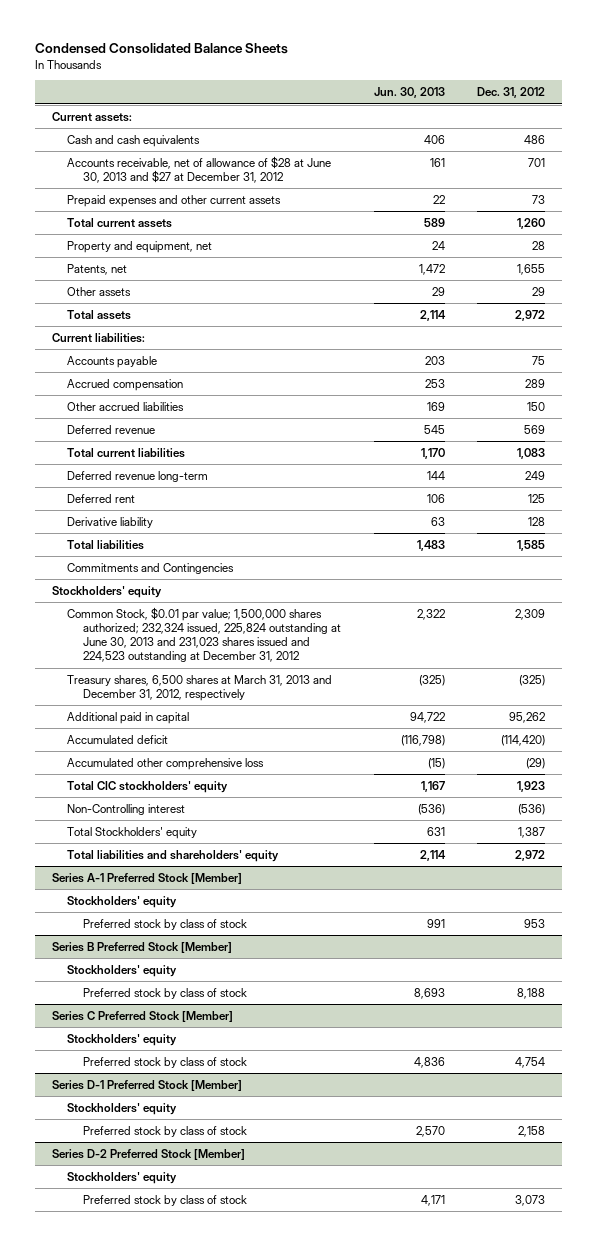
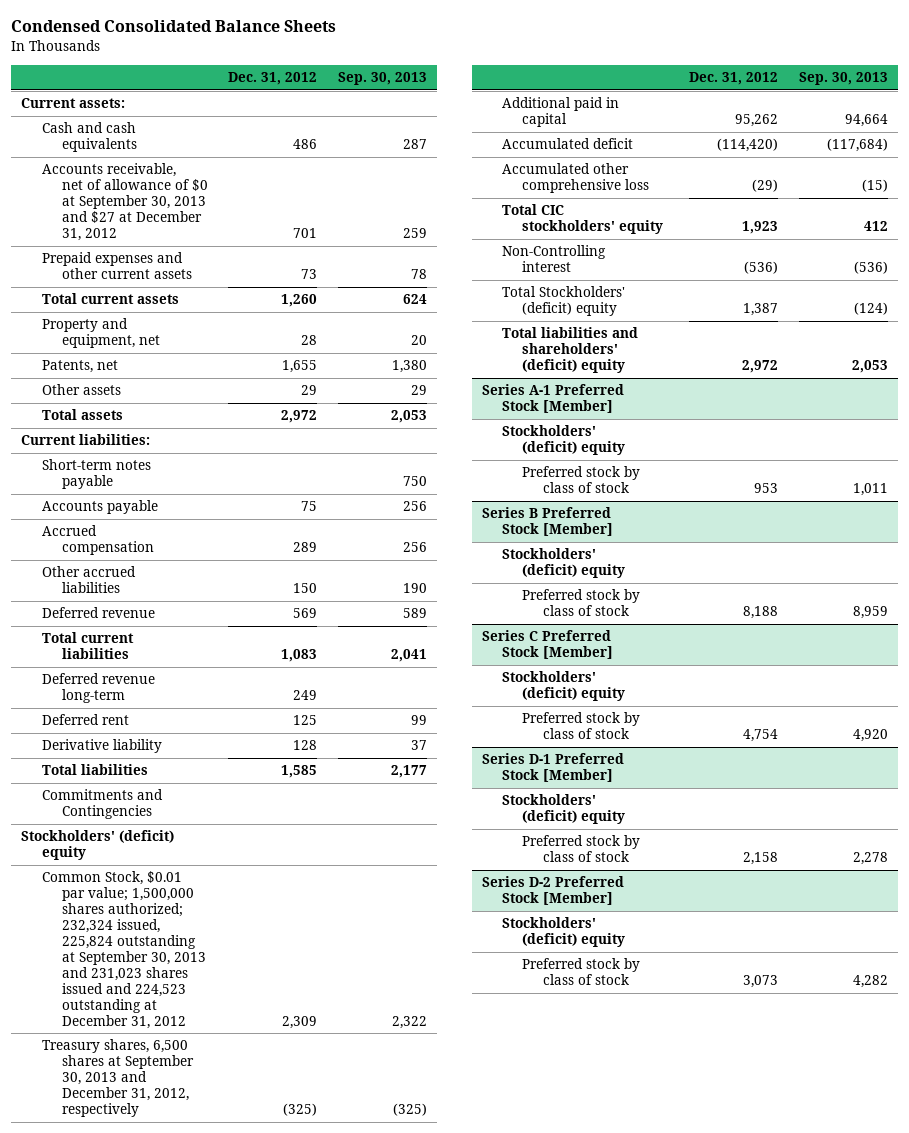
[373,87,445,99] Jun. 30, 2013 -> none
none -> [338,72,428,86] Sep. 30, 2013
[67,155,332,184] Accounts receivable, net of allowance of $28 at June 30, 2013 and $27 at December 31, 2012 -> [41,163,208,242] Accounts receivable, net of allowance of $0 at September 30, 2013 and $27 at December 31, 2012
none -> [41,459,151,490] Short-term notes payable
[51,585,162,598] Stockholders' equity -> [21,830,175,861] Stockholders' (deficit) equity
[67,606,342,663] Common Stock, $0.01 par value; 1,500,000 shares authorized; 232,324 issued, 225,824 outstanding at June 30, 2013 and 231,023 shares issued and 224,523 outstanding at December 31, 2012 -> [41,871,206,1029] Common Stock, $0.01 par value; 1,500,000 shares authorized; 232,324 issued, 225,824 outstanding at September 30, 2013 and 231,023 shares issued and 224,523 outstanding at December 31, 2012
[67,674,333,702] Treasury shares, 6,500 shares at March 31, 2013 and December 31, 2012, respectively -> [41,1039,194,1118] Treasury shares, 6,500 shares at September 30, 2013 and December 31, 2012, respectively
[67,826,198,839] Total Stockholders' equity -> [502,286,626,317] Total Stockholders' (deficit) equity
[67,849,280,862] Total liabilities and shareholders' equity -> [502,327,639,374] Total liabilities and shareholders' (deficit) equity
[67,895,178,908] Stockholders' equity -> [502,425,626,456] Stockholders' (deficit) equity
[67,964,178,977] Stockholders' equity -> [502,548,626,579] Stockholders' (deficit) equity
[67,1033,178,1046] Stockholders' equity -> [502,671,626,702] Stockholders' (deficit) equity
[67,1102,178,1115] Stockholders' equity -> [502,794,626,825] Stockholders' (deficit) equity
[67,1171,178,1184] Stockholders' equity -> [502,917,626,948] Stockholders' (deficit) equity

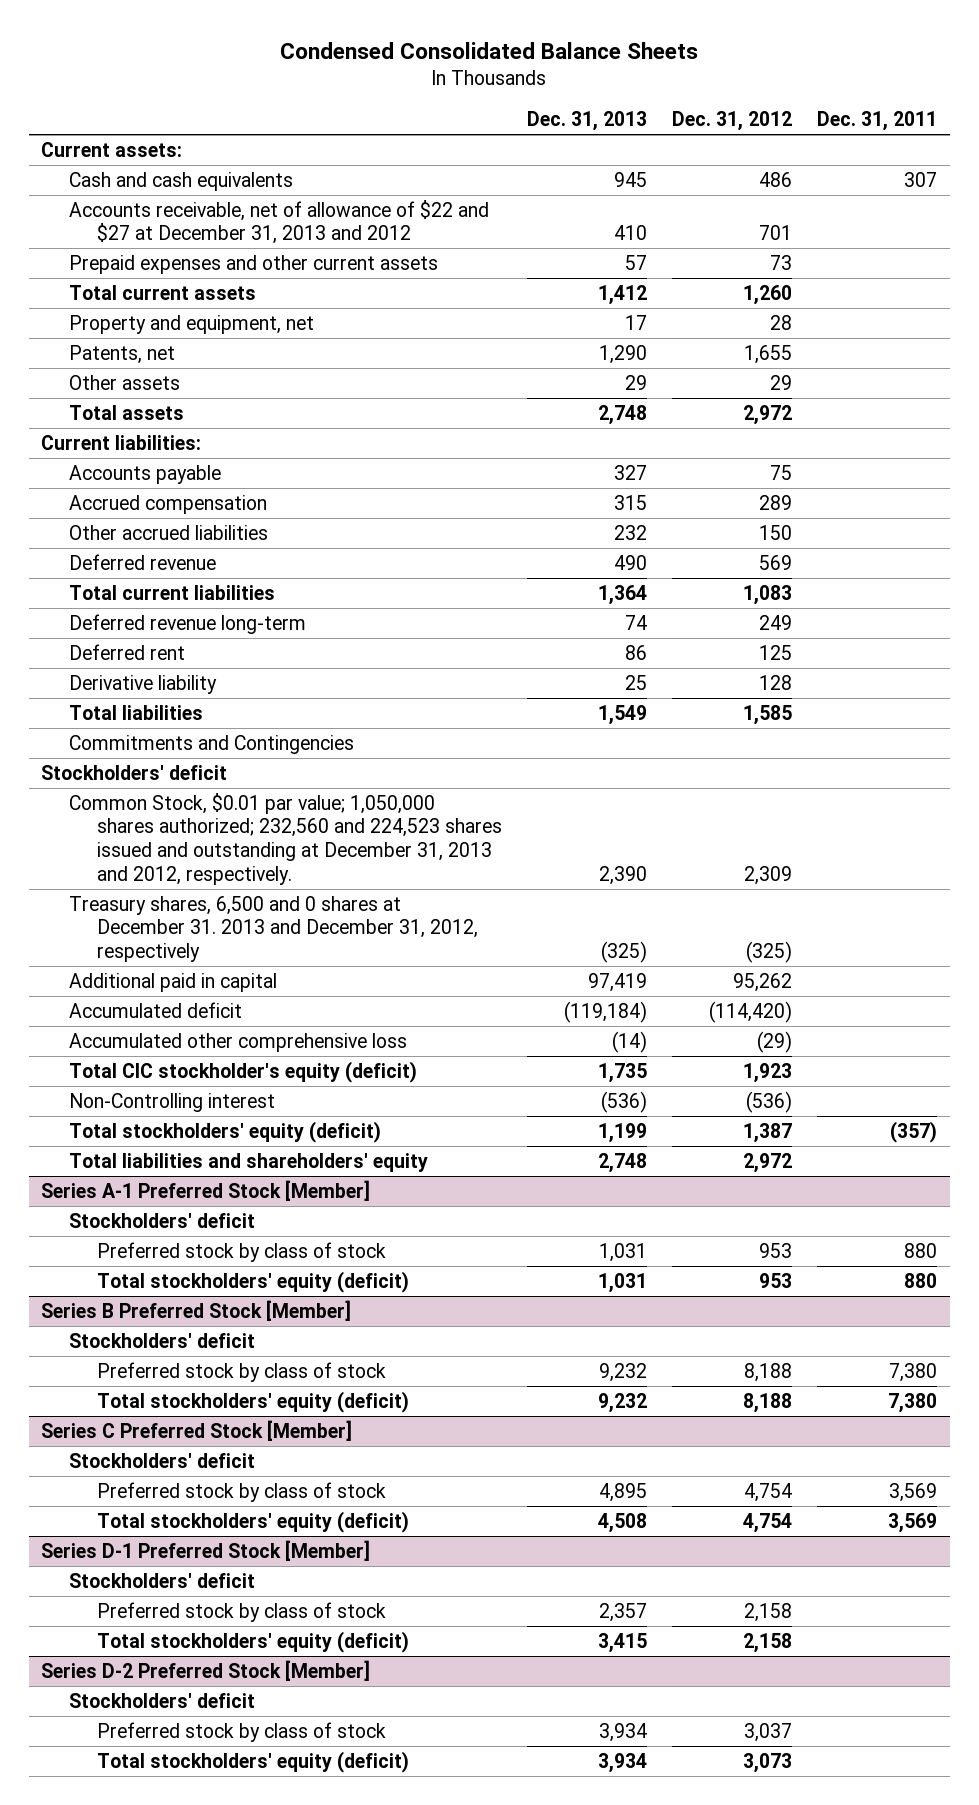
[338,72,428,86] Sep. 30, 2013 -> none
none -> [526,111,647,132] Dec. 31, 2013
none -> [817,111,938,132] Dec. 31, 2011
[41,163,208,242] Accounts receivable, net of allowance of $0 at September 30, 2013 and $27 at December 31, 2012 -> [68,199,489,245] Accounts receivable, net of allowance of $22 and $27 at December 31, 2013 and 2012
[41,459,151,490] Short-term notes payable -> none
[21,830,175,861] Stockholders' (deficit) equity -> [41,764,228,780] Stockholders' deficit
[41,871,206,1029] Common Stock, $0.01 par value; 1,500,000 shares authorized; 232,324 issued, 225,824 outstanding at September 30, 2013 and 231,023 shares issued and 224,523 outstanding at December 31, 2012 -> [68,792,502,885] Common Stock, $0.01 par value; 1,050,000 shares authorized; 232,560 and 224,523 shares issued and outstanding at December 31, 2013 and 2012, respectively.
[41,1039,194,1118] Treasury shares, 6,500 shares at September 30, 2013 and December 31, 2012, respectively -> [68,895,478,963] Treasury shares, 6,500 and 0 shares at December 31. 2013 and December 31, 2012, respectively
[502,204,664,235] Total CIC stockholders' equity -> [68,1060,417,1083] Total CIC stockholder's equity (deficit)
[502,286,626,317] Total Stockholders' (deficit) equity -> [68,1120,381,1143] Total stockholders' equity (deficit)
[502,327,639,374] Total liabilities and shareholders' (deficit) equity -> [68,1152,428,1172] Total liabilities and shareholders' equity
[502,425,626,456] Stockholders' (deficit) equity -> [68,1212,255,1228] Stockholders' deficit
none -> [96,1270,409,1293] Total stockholders' equity (deficit)
[502,548,626,579] Stockholders' (deficit) equity -> [68,1332,255,1348] Stockholders' deficit
none -> [96,1390,409,1413] Total stockholders' equity (deficit)
[502,671,626,702] Stockholders' (deficit) equity -> [68,1452,255,1468] Stockholders' deficit
none -> [96,1510,409,1533] Total stockholders' equity (deficit)
[502,794,626,825] Stockholders' (deficit) equity -> [68,1572,255,1588] Stockholders' deficit
none -> [96,1630,409,1653] Total stockholders' equity (deficit)
[502,917,626,948] Stockholders' (deficit) equity -> [68,1692,255,1708] Stockholders' deficit
[742,975,778,989] 3,073 -> [744,1722,793,1742] 3,037
none -> [96,1750,409,1773] Total stockholders' equity (deficit)

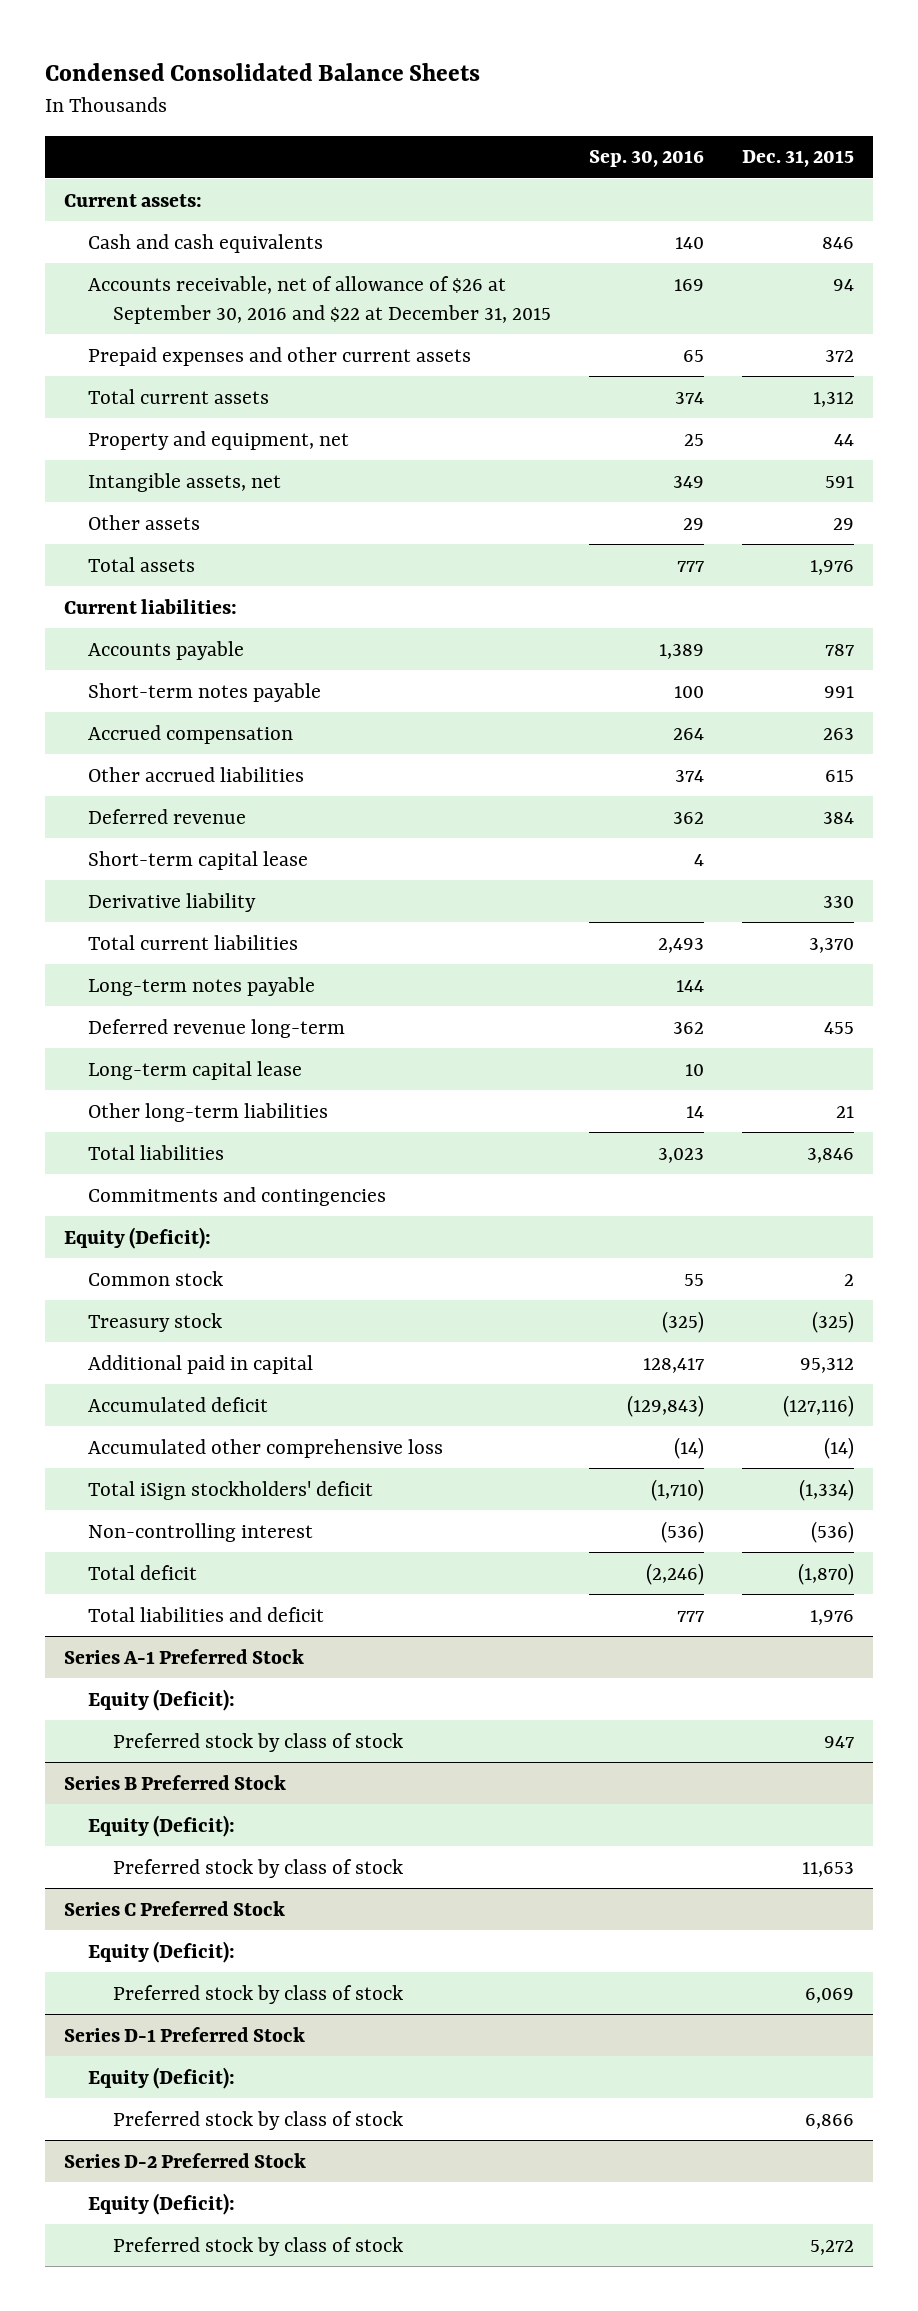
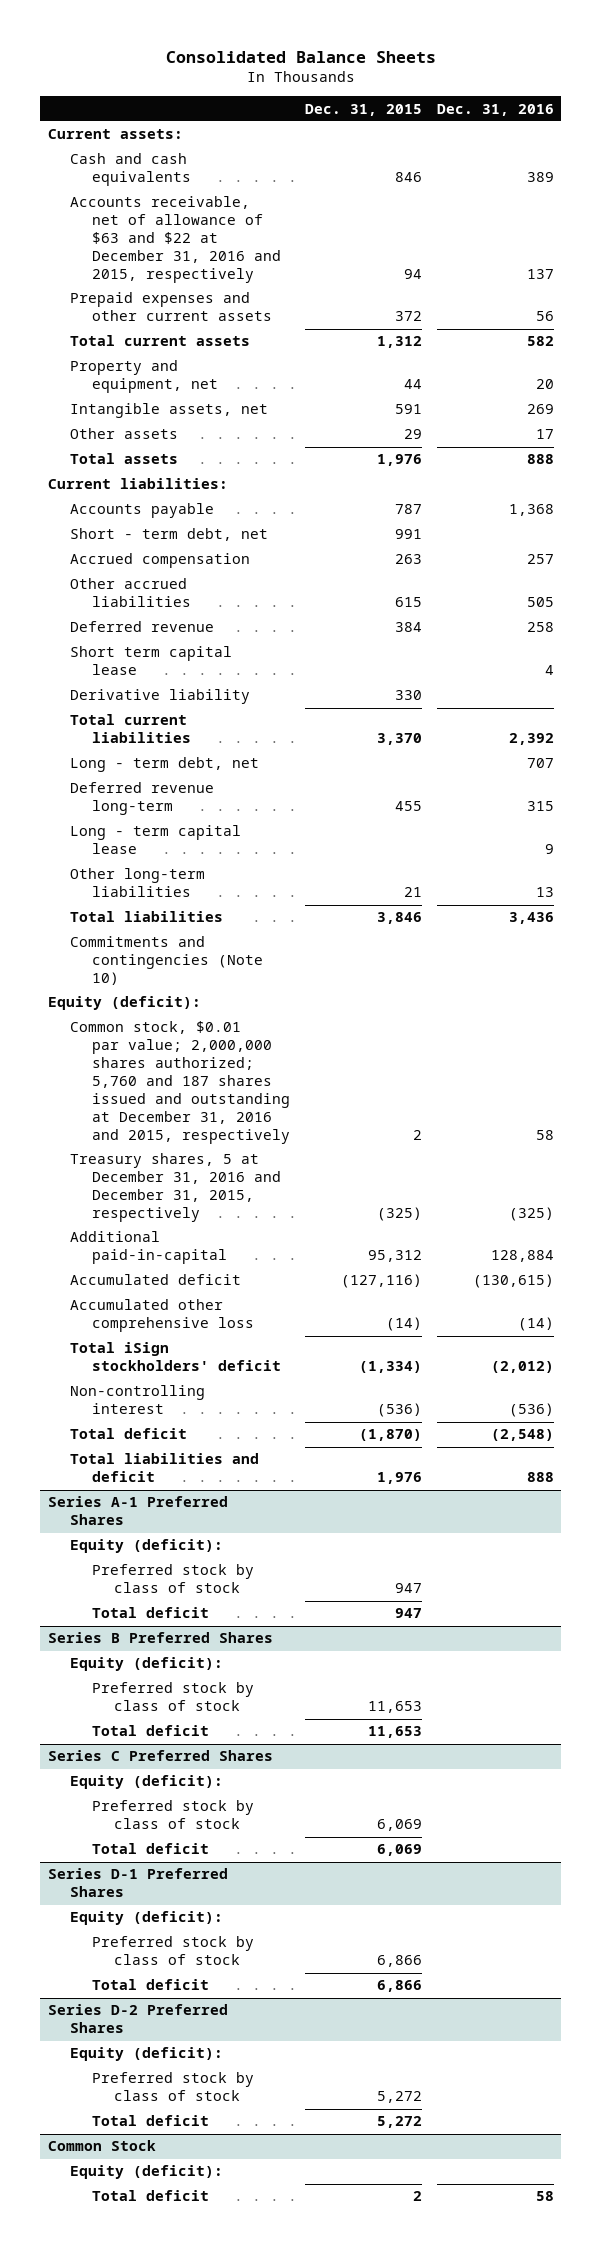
[45,63,481,82] Condensed Consolidated Balance Sheets -> [165,50,436,63] Consolidated Balance Sheets
[588,150,704,168] Sep. 30, 2016 -> none
none -> [436,103,554,116] Dec. 31, 2016
[88,275,551,324] Accounts receivable, net of allowance of $26 at September 30, 2016 and $22 at December 31, 2015 -> [69,196,282,283] Accounts receivable, net of allowance of $63 and $22 at December 31, 2016 and 2015, respectively
[88,682,322,702] Short-term notes payable -> [69,528,268,542] Short - term debt, net
[88,850,309,870] Short-term capital lease -> [69,646,232,676] Short term capital lease
[88,976,316,996] Long-term notes payable -> none
none -> [69,757,259,773] Long - term debt, net
[88,1060,303,1080] Long-term capital lease -> [69,825,241,855] Long - term capital lease
[88,1186,387,1206] Commitments and contingencies -> [69,936,264,986] Commitments and contingencies (Note 10)
[64,1226,212,1249] Equity (Deficit): -> [47,996,201,1011] Equity (deficit):
[88,1270,224,1286] Common stock -> [69,1021,291,1144] Common stock, $0.01 par value; 2,000,000 shares authorized; 5,760 and 187 shares issued and outstanding at December 31, 2016 and 2015, respectively
[88,1312,223,1332] Treasury stock -> [69,1153,282,1223] Treasury shares, 5 at December 31, 2016 and December 31, 2015, respectively
[88,1354,314,1374] Additional paid in capital -> [69,1231,228,1265] Additional paid-in-capital
[64,1648,305,1664] Series A-1 Preferred Stock -> [47,1496,228,1526] Series A-1 Preferred Shares
[88,1688,236,1711] Equity (Deficit): -> [69,1539,223,1554] Equity (deficit):
none -> [92,1607,210,1619] Total deficit
[64,1774,287,1790] Series B Preferred Stock -> [47,1632,273,1644] Series B Preferred Shares
[88,1814,236,1837] Equity (Deficit): -> [69,1657,223,1672] Equity (deficit):
none -> [92,1725,210,1737] Total deficit
[64,1900,286,1916] Series C Preferred Stock -> [47,1750,273,1762] Series C Preferred Shares
[88,1940,236,1963] Equity (Deficit): -> [69,1775,223,1790] Equity (deficit):
none -> [92,1843,210,1855] Total deficit
[64,2026,306,2042] Series D-1 Preferred Stock -> [47,1868,228,1898] Series D-1 Preferred Shares
[88,2066,236,2089] Equity (Deficit): -> [69,1911,223,1926] Equity (deficit):
none -> [92,1979,210,1991] Total deficit
[64,2152,307,2168] Series D-2 Preferred Stock -> [47,2004,228,2034] Series D-2 Preferred Shares
[88,2192,236,2215] Equity (Deficit): -> [69,2047,223,2062] Equity (deficit):
none -> [92,2115,210,2127] Total deficit
none -> [47,2140,156,2152] Common Stock
none -> [69,2165,223,2180] Equity (deficit):
none -> [92,2190,210,2202] Total deficit

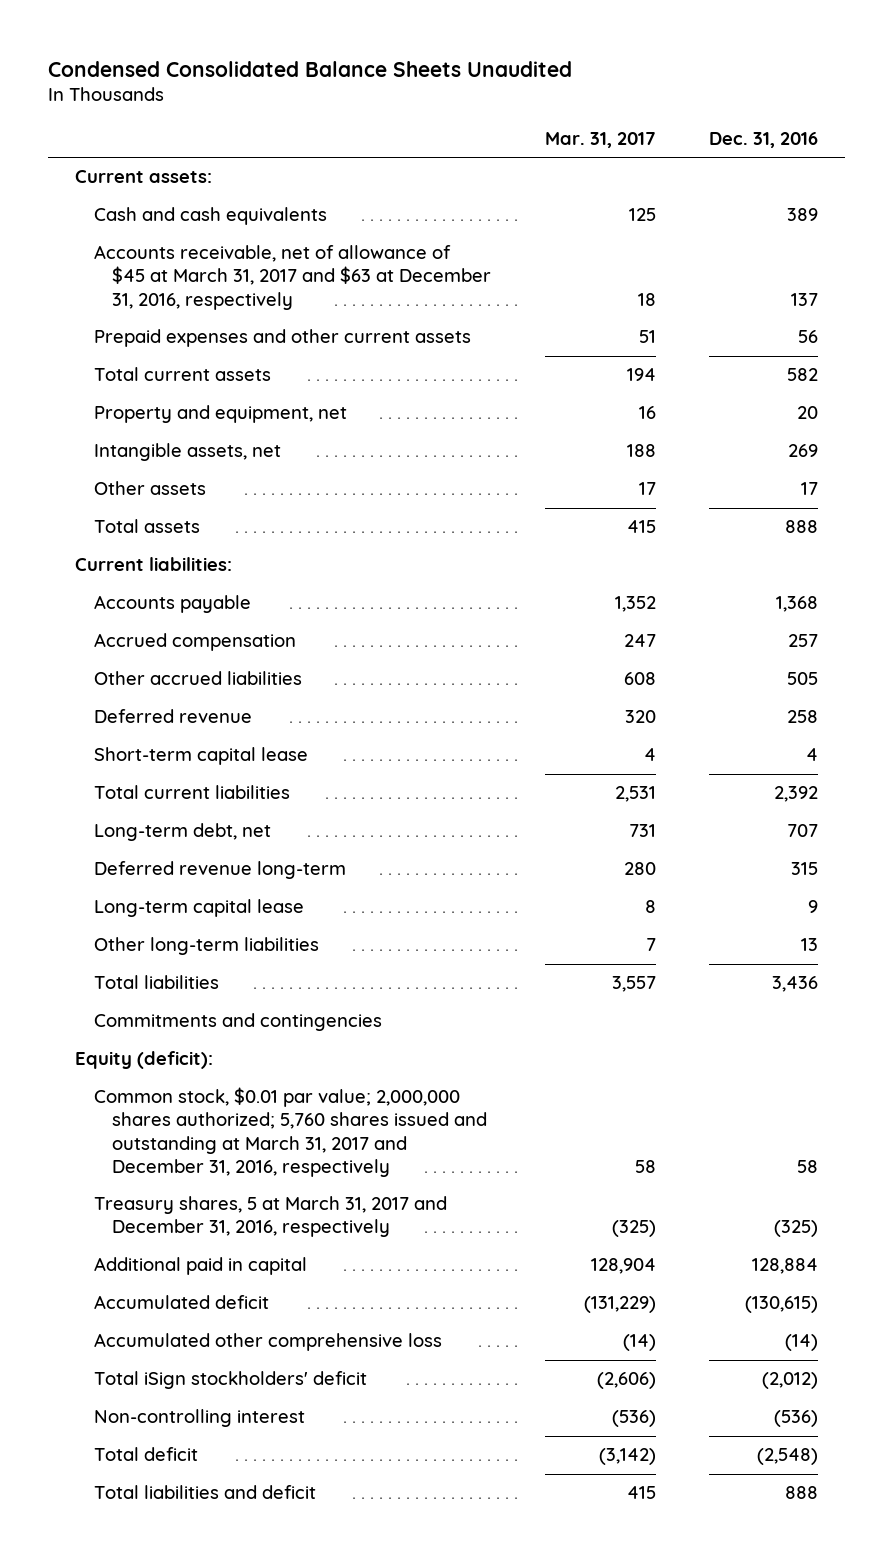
[165,50,436,63] Consolidated Balance Sheets -> [48,60,573,77] Condensed Consolidated Balance Sheets Unaudited
[304,103,422,116] Dec. 31, 2015 -> none
none -> [544,131,656,148] Mar. 31, 2017
[69,196,282,283] Accounts receivable, net of allowance of $63 and $22 at December 31, 2016 and 2015, respectively -> [93,245,492,310] Accounts receivable, net of allowance of $45 at March 31, 2017 and $63 at December 31, 2016, respectively
[69,528,268,542] Short - term debt, net -> none
[69,689,250,705] Derivative liability -> none
[69,646,232,676] Short term capital lease -> [93,747,308,766] Short-term capital lease
[69,757,259,773] Long - term debt, net -> [93,823,271,842] Long-term debt, net
[69,825,241,855] Long - term capital lease -> [93,899,304,918] Long-term capital lease
[69,936,264,986] Commitments and contingencies (Note 10) -> [93,1013,382,1032] Commitments and contingencies
[69,1021,291,1144] Common stock, $0.01 par value; 2,000,000 shares authorized; 5,760 and 187 shares issued and outstanding at December 31, 2016 and 2015, respectively -> [93,1087,488,1177] Common stock, $0.01 par value; 2,000,000 shares authorized; 5,760 shares issued and outstanding at March 31, 2017 and December 31, 2016, respectively
[69,1153,282,1223] Treasury shares, 5 at December 31, 2016 and December 31, 2015, respectively -> [93,1196,447,1238] Treasury shares, 5 at March 31, 2017 and December 31, 2016, respectively
[69,1231,228,1265] Additional paid-in-capital -> [93,1257,307,1276] Additional paid in capital
[47,1496,228,1526] Series A-1 Preferred Shares -> none
[69,1539,223,1554] Equity (deficit): -> none
[92,1564,255,1594] Preferred stock by class of stock -> none
[92,1607,210,1619] Total deficit -> none
[47,1632,273,1644] Series B Preferred Shares -> none
[69,1657,223,1672] Equity (deficit): -> none
[92,1682,255,1712] Preferred stock by class of stock -> none
[92,1725,210,1737] Total deficit -> none
[47,1750,273,1762] Series C Preferred Shares -> none
[69,1775,223,1790] Equity (deficit): -> none
[92,1800,255,1830] Preferred stock by class of stock -> none
[92,1843,210,1855] Total deficit -> none
[47,1868,228,1898] Series D-1 Preferred Shares -> none
[69,1911,223,1926] Equity (deficit): -> none
[92,1936,255,1966] Preferred stock by class of stock -> none
[92,1979,210,1991] Total deficit -> none
[47,2004,228,2034] Series D-2 Preferred Shares -> none
[69,2047,223,2062] Equity (deficit): -> none
[92,2072,255,2102] Preferred stock by class of stock -> none
[92,2115,210,2127] Total deficit -> none
[47,2140,156,2152] Common Stock -> none
[69,2165,223,2180] Equity (deficit): -> none
[92,2190,210,2202] Total deficit -> none

